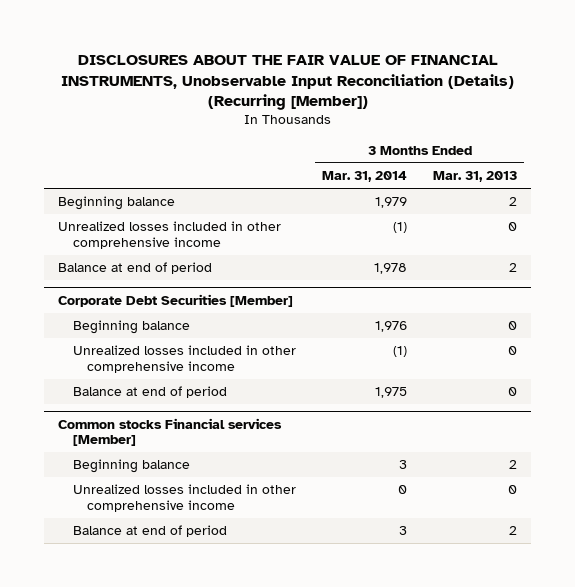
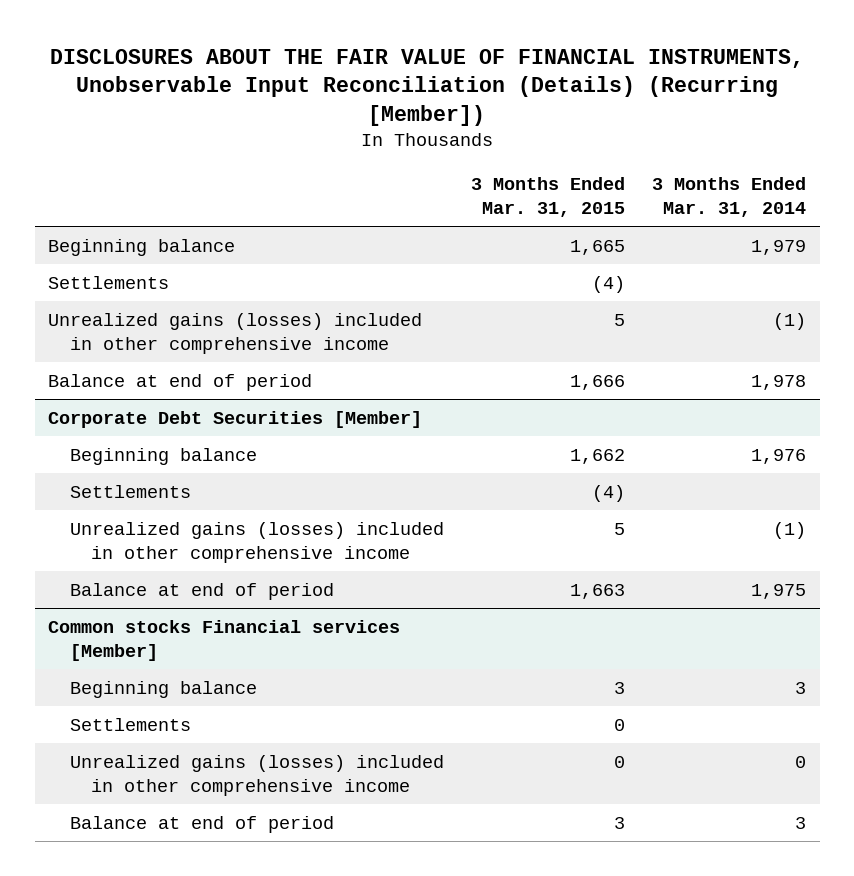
[433,171,518,183] Mar. 31, 2013 -> none
none -> [470,176,625,217] 3 Months Ended Mar. 31, 2015
none -> [48,275,170,289] Settlements
[57,221,281,249] Unrealized losses included in other comprehensive income -> [48,312,423,354] Unrealized gains (losses) included in other comprehensive income
none -> [69,484,191,498] Settlements
[72,345,296,373] Unrealized losses included in other comprehensive income -> [69,521,444,563] Unrealized gains (losses) included in other comprehensive income
none -> [69,717,191,731] Settlements
[72,484,296,512] Unrealized losses included in other comprehensive income -> [69,754,444,796] Unrealized gains (losses) included in other comprehensive income

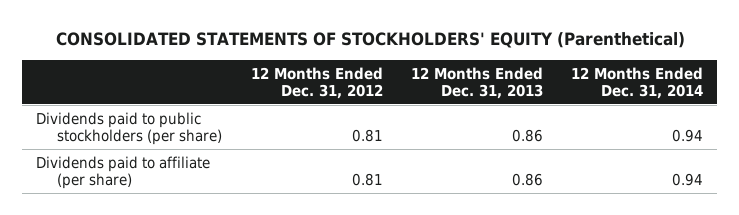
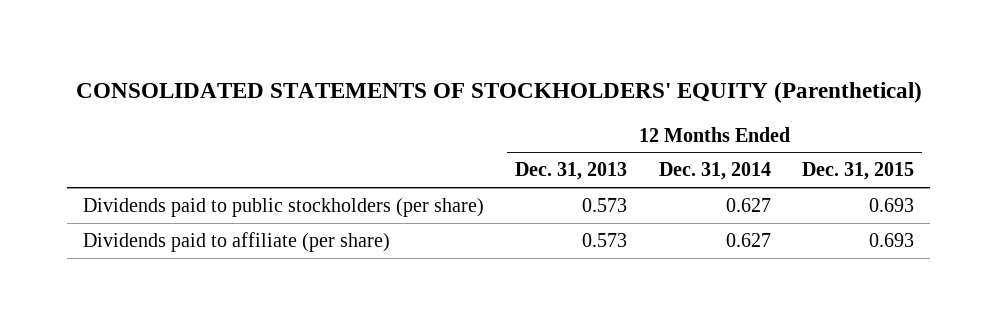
[250,66,383,99] 12 Months Ended Dec. 31, 2012 -> none
none -> [802,162,915,181] Dec. 31, 2015
[511,129,543,143] 0.86 -> [582,197,628,212] 0.573
[671,129,703,143] 0.94 -> [725,197,771,212] 0.627
[511,173,543,187] 0.86 -> [582,232,628,247] 0.573
[671,173,703,187] 0.94 -> [725,232,771,247] 0.627

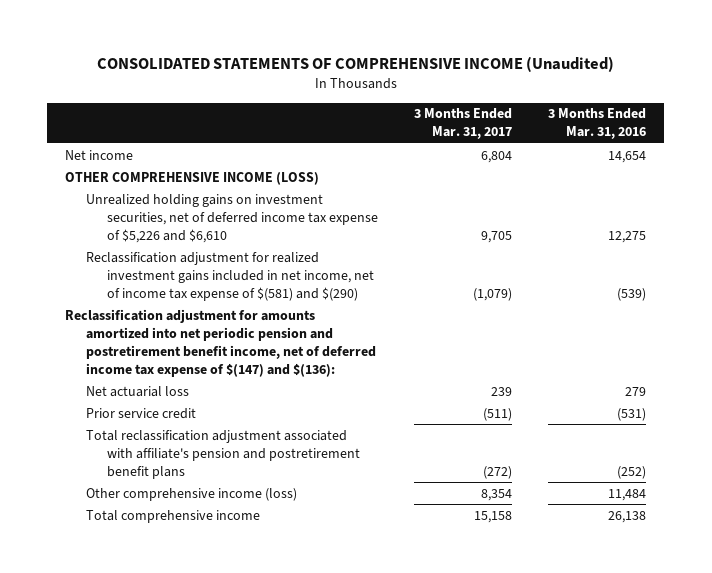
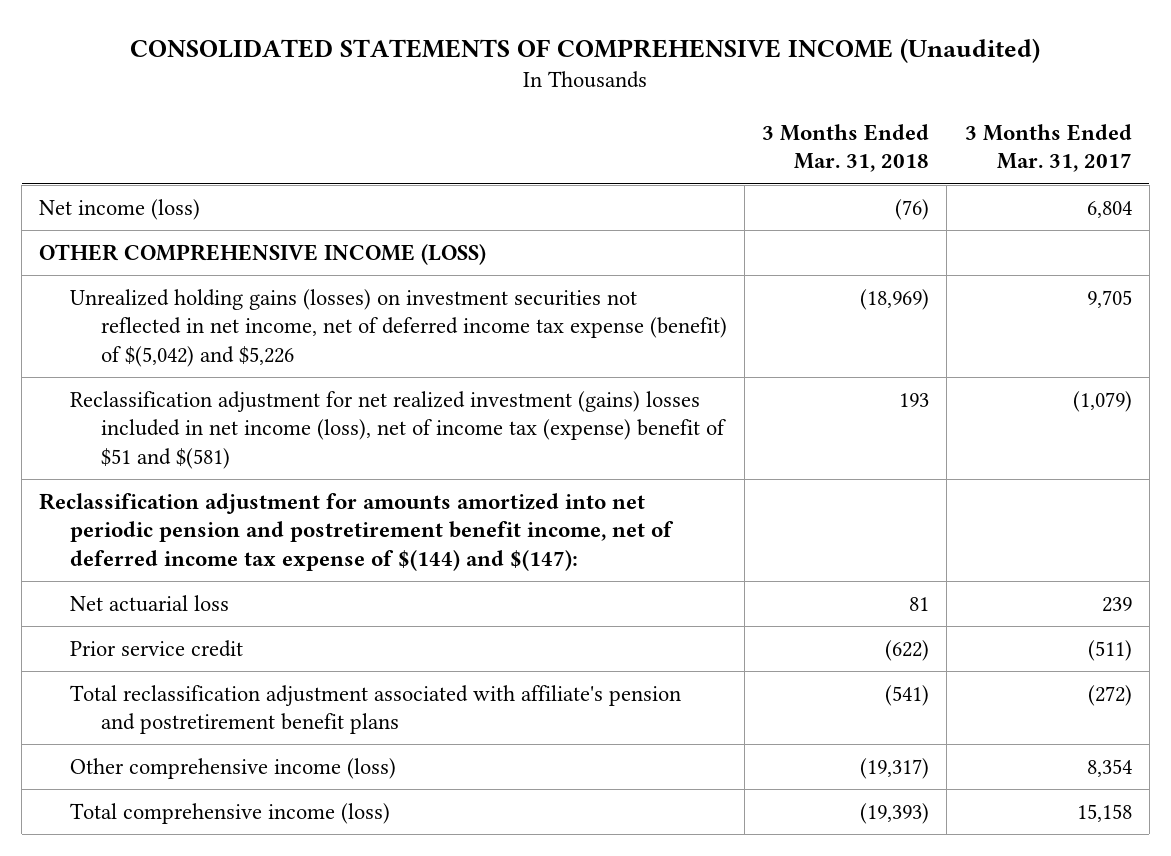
[548,108,647,140] 3 Months Ended Mar. 31, 2016 -> none
none -> [762,124,930,173] 3 Months Ended Mar. 31, 2018
[65,149,134,160] Net income -> [39,198,201,220] Net income (loss)
[86,193,378,243] Unrealized holding gains on investment securities, net of deferred income tax expense of $5,226 and $6,610 -> [69,288,727,367] Unrealized holding gains (losses) on investment securities not reflected in net income, net of deferred income tax expense (benefit) of $(5,042) and $5,226
[86,251,374,301] Reclassification adjustment for realized investment gains included in net income, net of income tax expense of $(581) and $(290) -> [69,390,726,469] Reclassification adjustment for net realized investment (gains) losses included in net income (loss), net of income tax (expense) benefit of $51 and $(581)
[65,308,377,377] Reclassification adjustment for amounts amortized into net periodic pension and postretirement benefit income, net of deferred income tax expense of $(147) and $(136): -> [39,492,674,571] Reclassification adjustment for amounts amortized into net periodic pension and postretirement benefit income, net of deferred income tax expense of $(144) and $(147):
[86,509,261,523] Total comprehensive income -> [69,802,390,824] Total comprehensive income (loss)

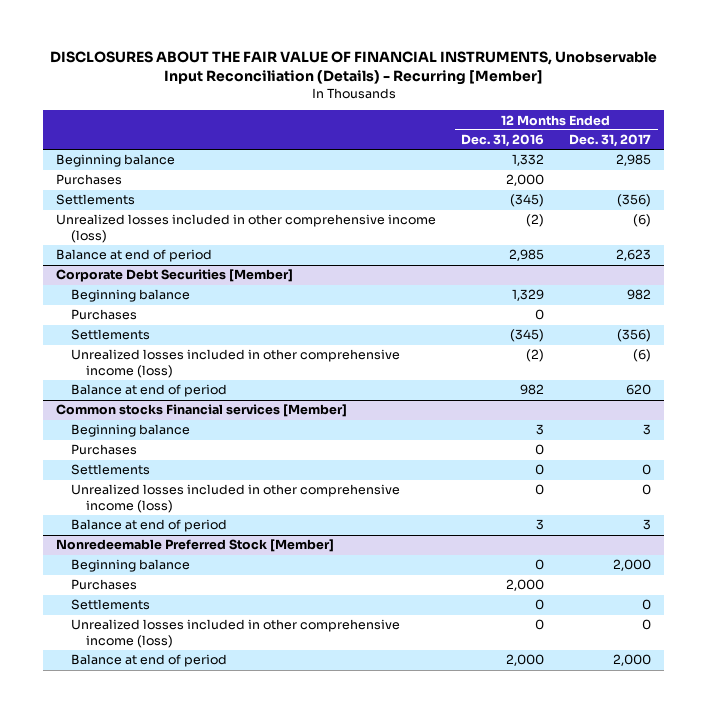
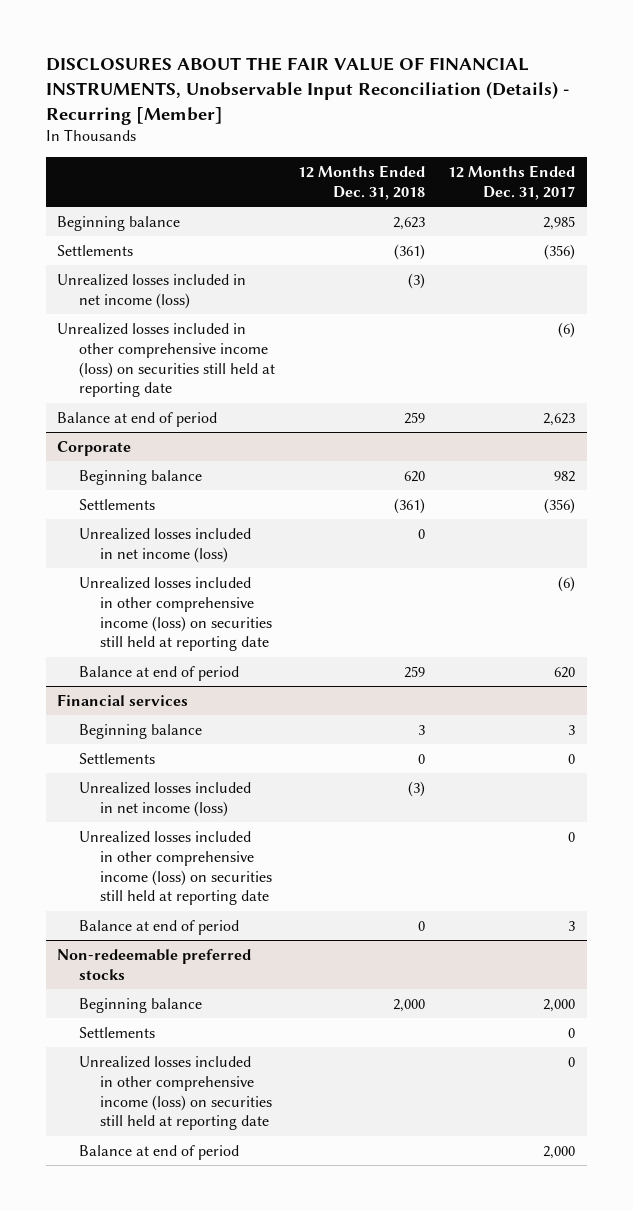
[461,134,545,148] Dec. 31, 2016 -> none
none -> [298,164,426,200] 12 Months Ended Dec. 31, 2018
[55,174,122,186] Purchases -> none
none -> [57,273,247,309] Unrealized losses included in net income (loss)
[55,214,436,244] Unrealized losses included in other comprehensive income (loss) -> [57,322,275,398] Unrealized losses included in other comprehensive income (loss) on securities still held at reporting date
[55,269,293,283] Corporate Debt Securities [Member] -> [57,440,132,456] Corporate
[70,309,137,321] Purchases -> none
none -> [78,527,251,563] Unrealized losses included in net income (loss)
[70,349,400,379] Unrealized losses included in other comprehensive income (loss) -> [78,576,273,652] Unrealized losses included in other comprehensive income (loss) on securities still held at reporting date
[55,404,347,418] Common stocks Financial services [Member] -> [57,693,189,706] Financial services
[70,444,137,456] Purchases -> none
none -> [78,781,251,817] Unrealized losses included in net income (loss)
[70,484,400,514] Unrealized losses included in other comprehensive income (loss) -> [78,830,273,906] Unrealized losses included in other comprehensive income (loss) on securities still held at reporting date
[55,539,334,553] Nonredeemable Preferred Stock [Member] -> [57,948,252,980] Non-redeemable preferred stocks
[70,579,137,591] Purchases -> none
[70,619,400,649] Unrealized losses included in other comprehensive income (loss) -> [78,1055,273,1131] Unrealized losses included in other comprehensive income (loss) on securities still held at reporting date

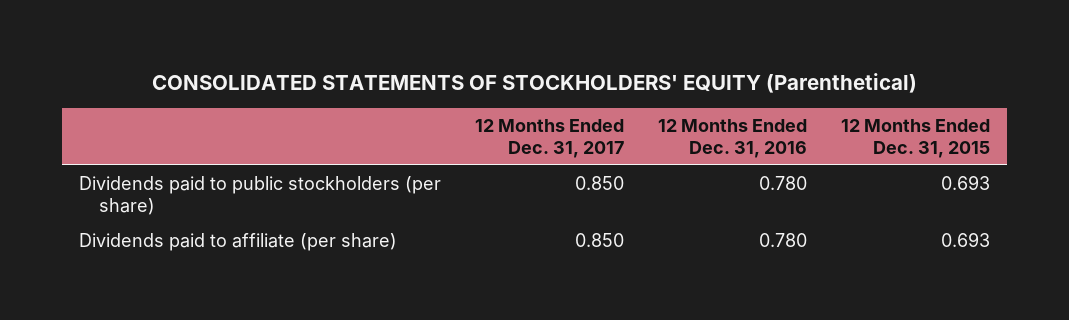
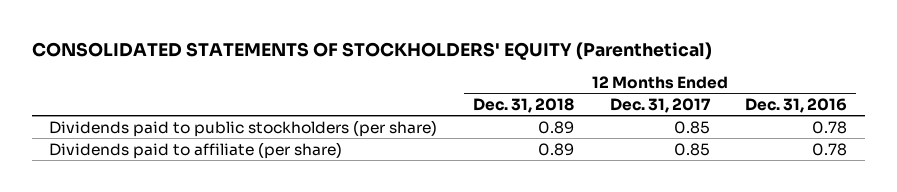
[841,119,991,159] 12 Months Ended Dec. 31, 2015 -> none
none -> [473,97,575,113] Dec. 31, 2018
[575,176,625,191] 0.850 -> [673,120,710,134] 0.85
[759,176,808,191] 0.780 -> [812,120,848,134] 0.78
[575,233,625,248] 0.850 -> [673,142,710,156] 0.85
[759,233,808,248] 0.780 -> [812,142,848,156] 0.78

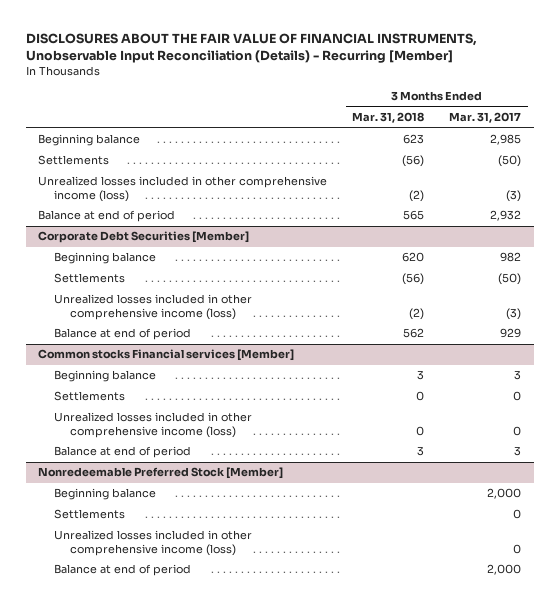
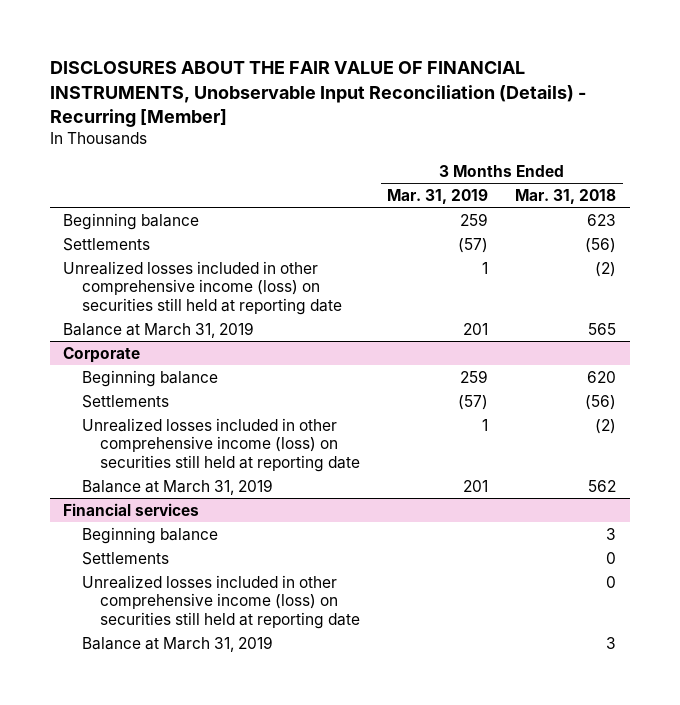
[449,112,522,124] Mar. 31, 2017 -> none
none -> [387,189,489,205] Mar. 31, 2019
[38,176,328,202] Unrealized losses included in other comprehensive income (loss) -> [63,260,342,316] Unrealized losses included in other comprehensive income (loss) on securities still held at reporting date
[38,210,176,223] Balance at end of period -> [63,321,255,338] Balance at March 31, 2019
[38,231,250,244] Corporate Debt Securities [Member] -> [63,346,141,363] Corporate
[54,294,253,320] Unrealized losses included in other comprehensive income (loss) -> [81,417,361,473] Unrealized losses included in other comprehensive income (loss) on securities still held at reporting date
[54,328,192,341] Balance at end of period -> [81,478,273,495] Balance at March 31, 2019
[38,349,295,362] Common stocks Financial services [Member] -> [63,502,200,516] Financial services
[38,467,284,480] Nonredeemable Preferred Stock [Member] -> none
[54,488,157,501] Beginning balance -> none
[54,509,126,520] Settlements -> none
[54,530,253,556] Unrealized losses included in other comprehensive income (loss) -> none
[54,564,192,577] Balance at end of period -> none
[54,412,253,438] Unrealized losses included in other comprehensive income (loss) -> [81,574,361,630] Unrealized losses included in other comprehensive income (loss) on securities still held at reporting date
[54,446,192,459] Balance at end of period -> [81,635,273,652] Balance at March 31, 2019

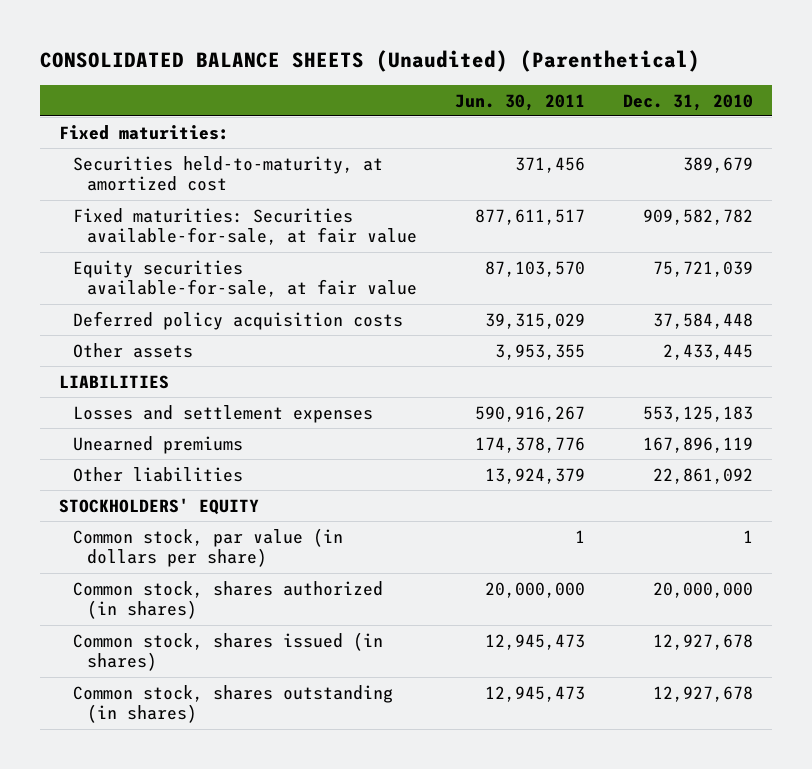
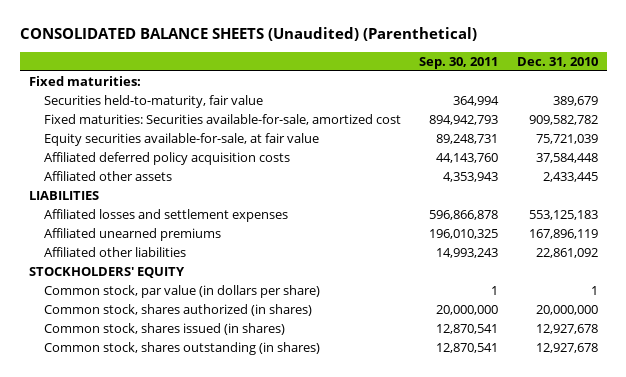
[454,93,585,111] Jun. 30, 2011 -> none
none -> [419,56,499,69] Sep. 30, 2011
[72,155,383,192] Securities held-to-maturity, at amortized cost -> [44,94,264,108] Securities held-to-maturity, fair value
[72,207,417,246] Fixed maturities: Securities available-for-sale, at fair value -> [44,113,402,125] Fixed maturities: Securities available-for-sale, amortized cost
[72,310,403,330] Deferred policy acquisition costs -> [44,151,291,165] Affiliated deferred policy acquisition costs
[72,342,193,358] Other assets -> [44,170,173,181] Affiliated other assets
[72,404,373,423] Losses and settlement expenses -> [44,208,289,222] Affiliated losses and settlement expenses
[72,435,243,454] Unearned premiums -> [44,227,222,241] Affiliated unearned premiums
[72,466,243,482] Other liabilities -> [44,246,187,257] Affiliated other liabilities

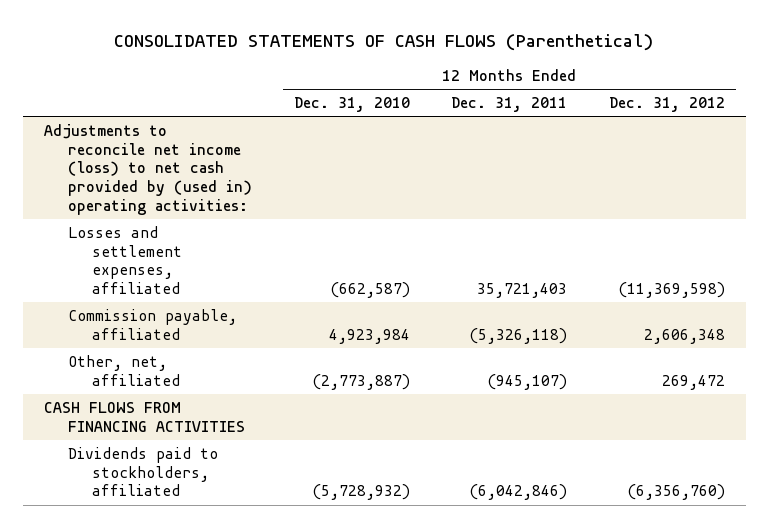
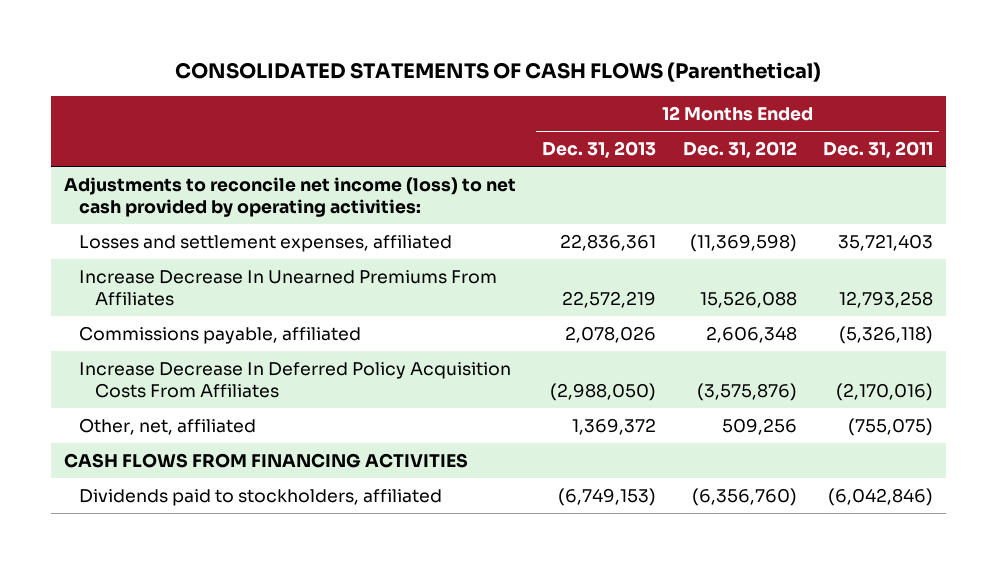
[293,97,410,113] Dec. 31, 2010 -> none
none -> [542,141,657,159] Dec. 31, 2013
[43,123,253,216] Adjustments to reconcile net income (loss) to net cash provided by (used in) operating activities: -> [64,176,517,218] Adjustments to reconcile net income (loss) to net cash provided by operating activities:
none -> [79,269,498,307] Increase Decrease In Unearned Premiums From Affiliates
[68,308,238,340] Commission payable, affiliated -> [79,325,362,344] Commissions payable, affiliated
none -> [79,361,512,399] Increase Decrease In Deferred Policy Acquisition Costs From Affiliates
[487,373,568,390] (945,107) -> [847,417,933,436] (755,075)
[662,374,726,390] 269,472 -> [721,417,797,435] 509,256

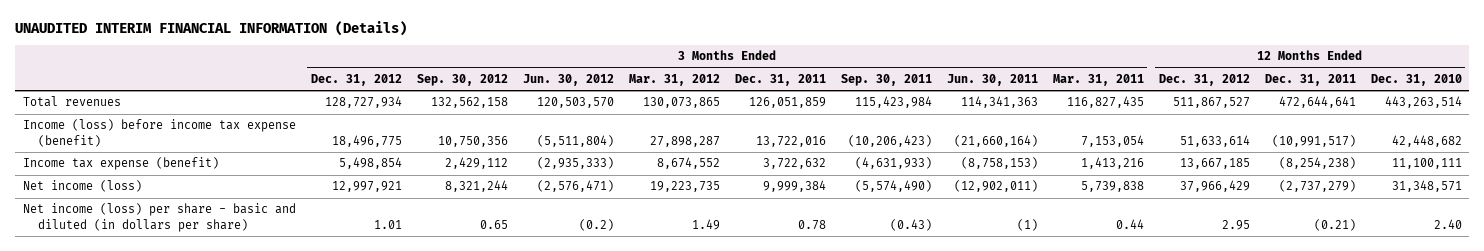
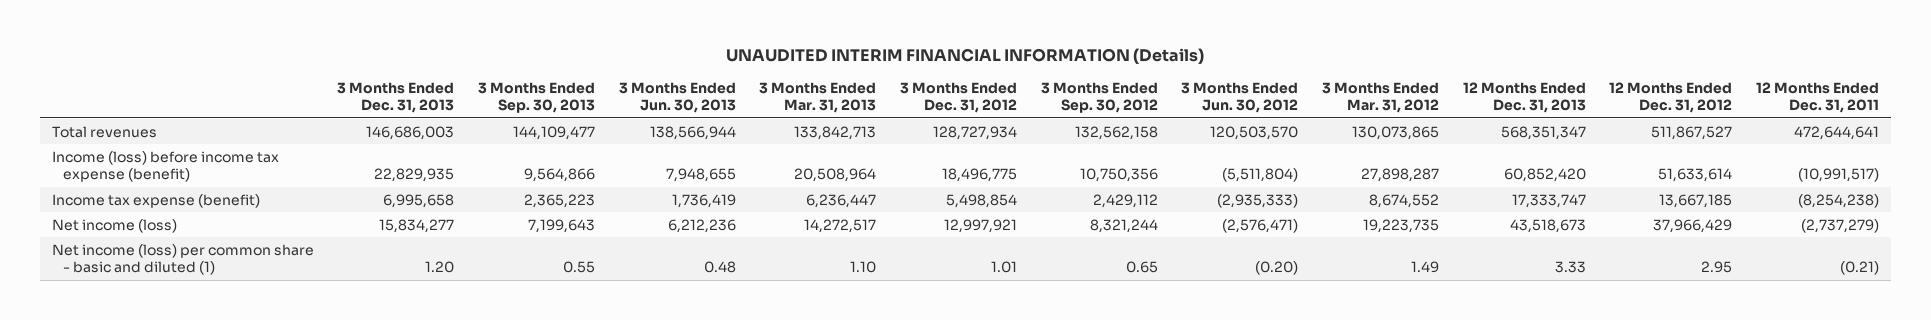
[734,73,826,86] Dec. 31, 2011 -> none
[840,73,932,86] Sep. 30, 2011 -> none
[946,73,1038,86] Jun. 30, 2011 -> none
[1052,73,1144,86] Mar. 31, 2011 -> none
[1370,73,1462,86] Dec. 31, 2010 -> none
none -> [337,82,455,114] 3 Months Ended Dec. 31, 2013
none -> [478,82,596,114] 3 Months Ended Sep. 30, 2013
none -> [618,82,736,114] 3 Months Ended Jun. 30, 2013
none -> [759,82,877,114] 3 Months Ended Mar. 31, 2013
none -> [1462,82,1586,114] 12 Months Ended Dec. 31, 2013
[22,203,296,232] Net income (loss) per share - basic and diluted (in dollars per share) -> [51,243,314,275] Net income (loss) per common share - basic and diluted (1)
[578,218,614,231] (0.2) -> [1255,260,1299,275] (0.20)

